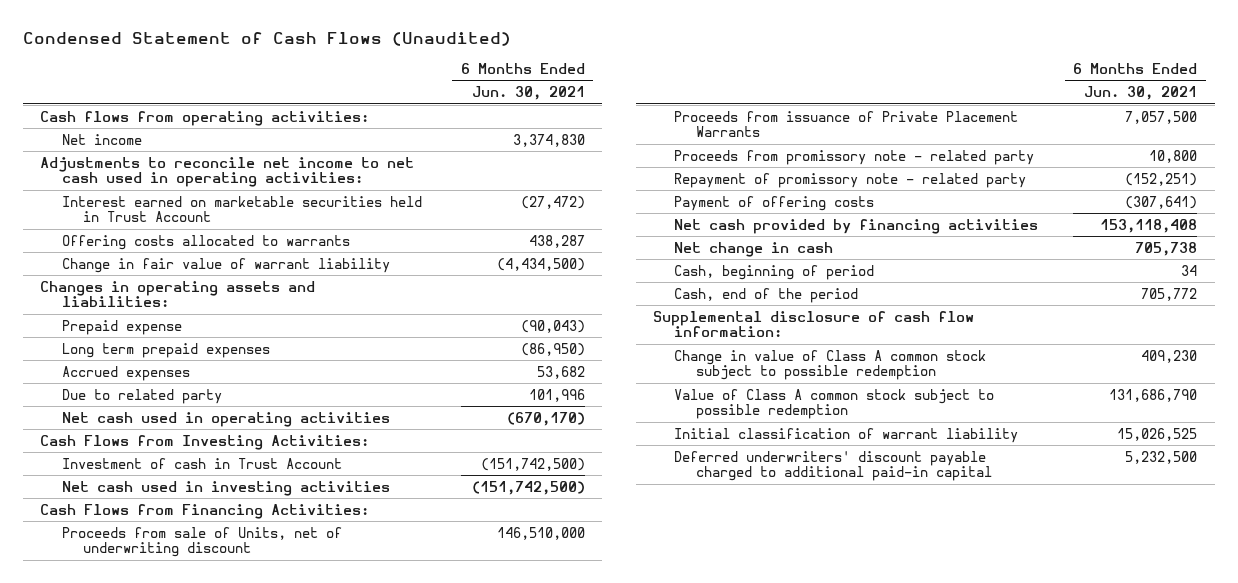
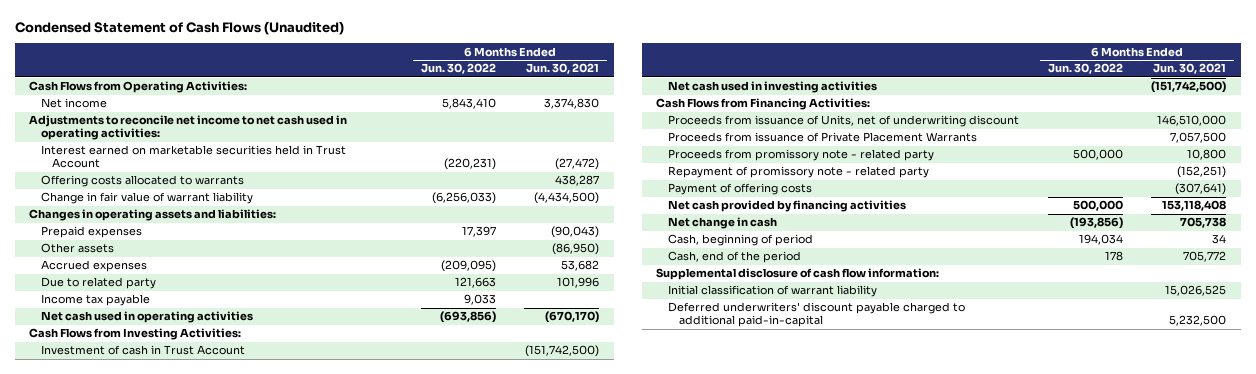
none -> [420,63,496,75] Jun. 30, 2022
[40,110,370,126] Cash flows from operating activities: -> [29,81,248,94] Cash Flows from Operating Activities:
[61,319,182,335] Prepaid expense -> [40,226,142,239] Prepaid expenses
[61,342,270,358] Long term prepaid expenses -> [40,243,114,254] Other assets
none -> [40,294,150,307] Income tax payable
[61,526,342,558] Proceeds from sale of Units, net of underwriting discount -> [667,115,1019,128] Proceeds from issuance of Units, net of underwriting discount
[674,349,987,381] Change in value of Class A common stock subject to possible redemption -> none
[674,388,995,420] Value of Class A common stock subject to possible redemption -> none
[674,450,992,482] Deferred underwriters' discount payable charged to additional paid-in capital -> [667,302,965,328] Deferred underwriters' discount payable charged to additional paid-in-capital

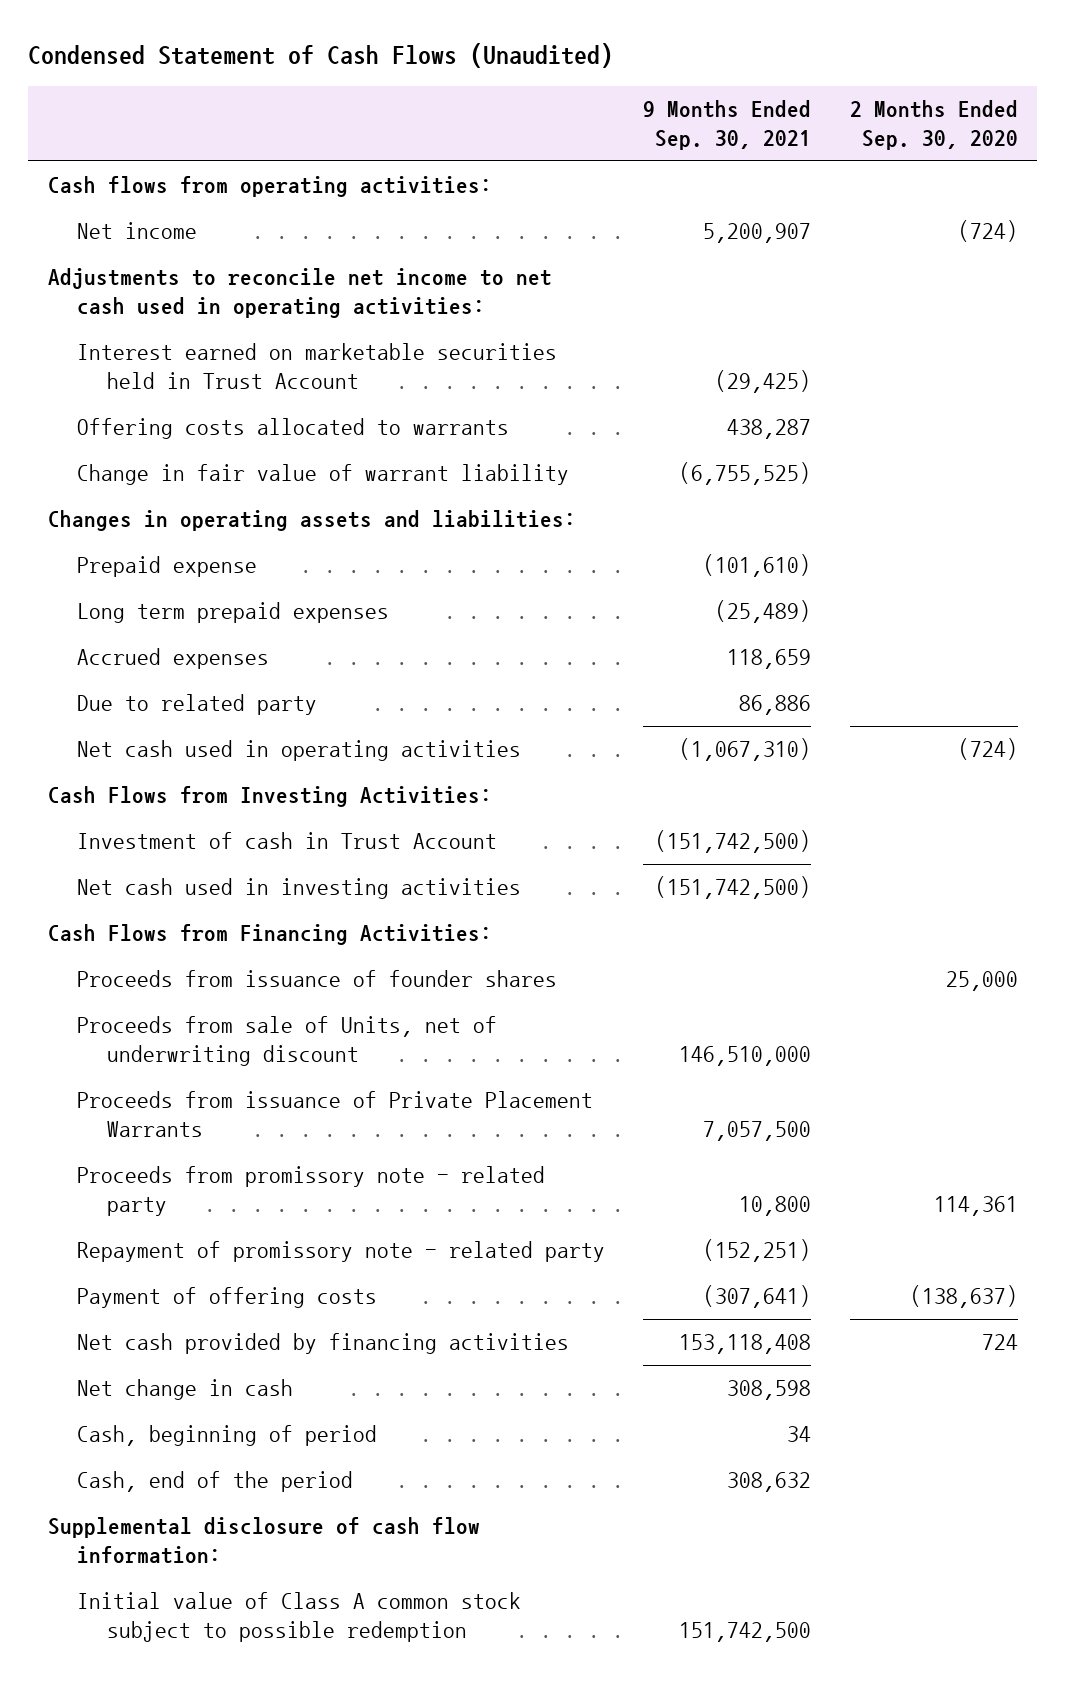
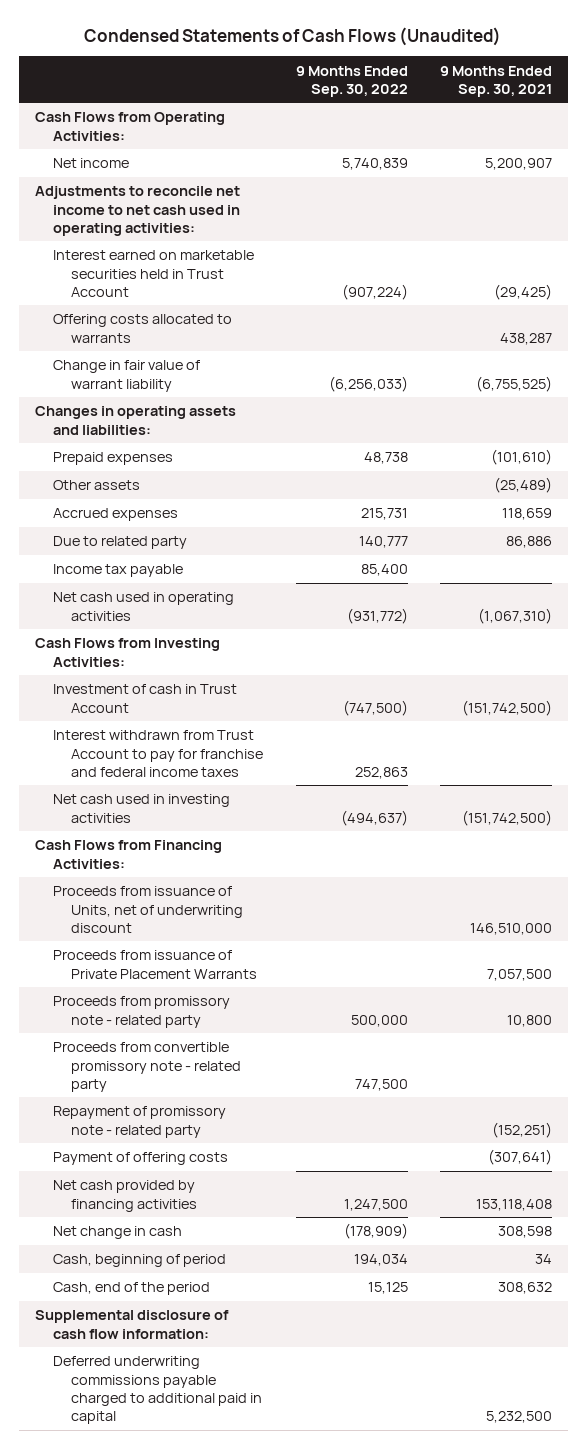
[28,43,614,69] Condensed Statement of Cash Flows (Unaudited) -> [84,26,502,46] Condensed Statements of Cash Flows (Unaudited)
[849,100,1018,151] 2 Months Ended Sep. 30, 2020 -> none
none -> [295,65,408,97] 9 Months Ended Sep. 30, 2022
[47,176,492,198] Cash flows from operating activities: -> [34,112,225,141] Cash Flows from Operating Activities:
[77,556,258,578] Prepaid expense -> [53,452,174,466] Prepaid expenses
[77,602,390,624] Long term prepaid expenses -> [53,480,141,491] Other assets
none -> [53,564,184,578] Income tax payable
none -> [53,730,264,777] Interest withdrawn from Trust Account to pay for franchise and federal income taxes
[77,970,558,988] Proceeds from issuance of founder shares -> none
[77,1016,498,1067] Proceeds from sale of Units, net of underwriting discount -> [53,886,244,933] Proceeds from issuance of Units, net of underwriting discount
none -> [53,1042,242,1092] Proceeds from convertible promissory note - related party
[77,1592,522,1643] Initial value of Class A common stock subject to possible redemption -> none
none -> [53,1356,263,1424] Deferred underwriting commissions payable charged to additional paid in capital

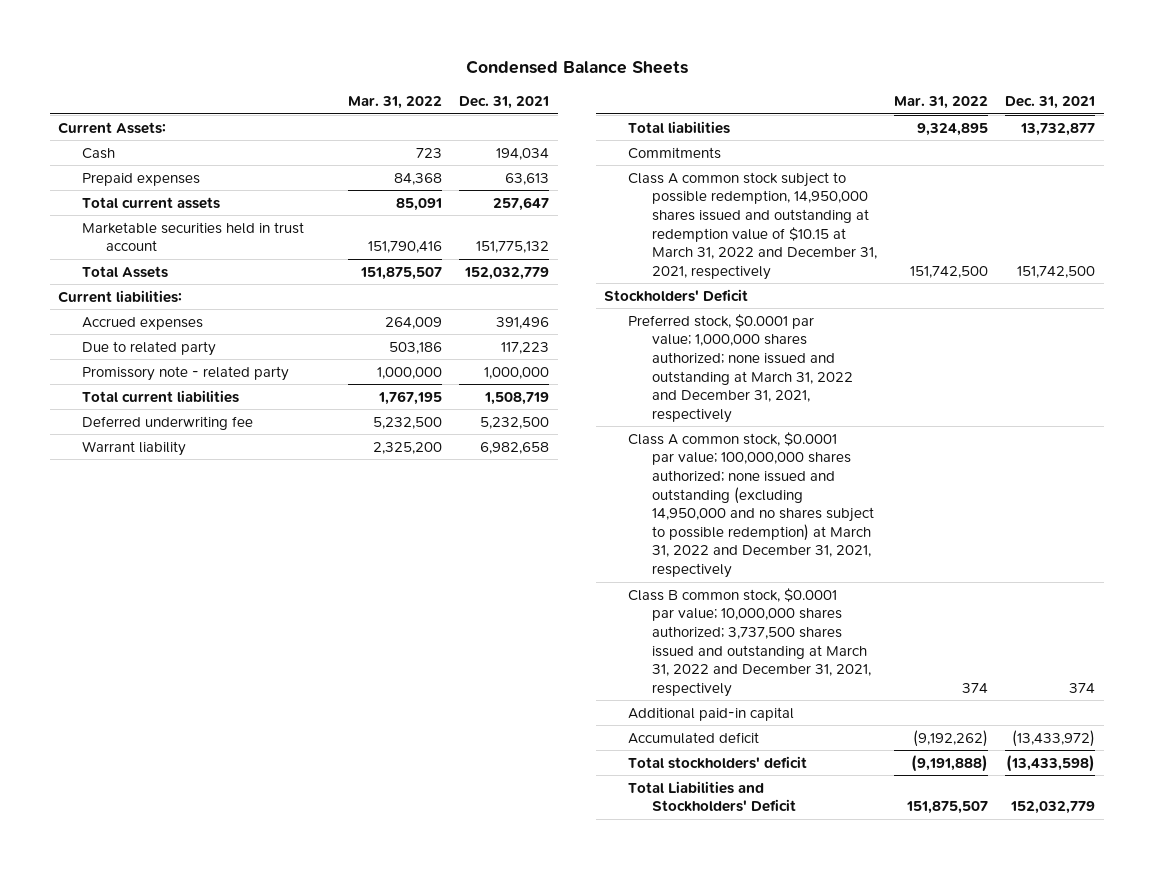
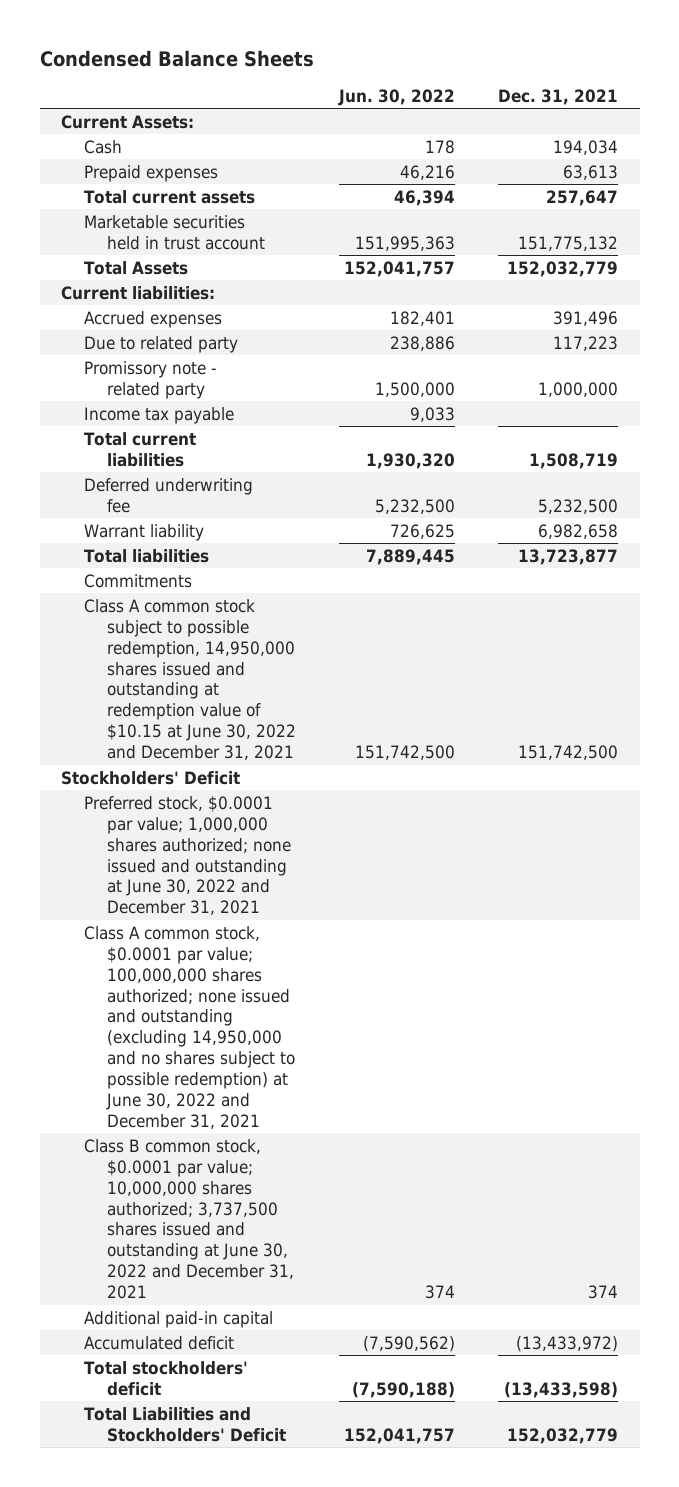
[348,96,443,110] Mar. 31, 2022 -> none
none -> [338,89,456,107] Jun. 30, 2022
none -> [84,406,235,424] Income tax payable
[1020,122,1096,136] 13,732,877 -> [518,548,619,565] 13,723,877
[628,171,878,280] Class A common stock subject to possible redemption, 14,950,000 shares issued and outstanding at redemption value of $10.15 at March 31, 2022 and December 31, 2021, respectively -> [84,598,297,761] Class A common stock subject to possible redemption, 14,950,000 shares issued and outstanding at redemption value of $10.15 at June 30, 2022 and December 31, 2021
[628,313,854,423] Preferred stock, $0.0001 par value; 1,000,000 shares authorized; none issued and outstanding at March 31, 2022 and December 31, 2021, respectively -> [84,795,292,916] Preferred stock, $0.0001 par value; 1,000,000 shares authorized; none issued and outstanding at June 30, 2022 and December 31, 2021
[628,431,875,578] Class A common stock, $0.0001 par value; 100,000,000 shares authorized; none issued and outstanding (excluding 14,950,000 and no shares subject to possible redemption) at March 31, 2022 and December 31, 2021, respectively -> [84,925,296,1130] Class A common stock, $0.0001 par value; 100,000,000 shares authorized; none issued and outstanding (excluding 14,950,000 and no shares subject to possible redemption) at June 30, 2022 and December 31, 2021
[628,587,872,697] Class B common stock, $0.0001 par value; 10,000,000 shares authorized; 3,737,500 shares issued and outstanding at March 31, 2022 and December 31, 2021, respectively -> [84,1138,295,1300] Class B common stock, $0.0001 par value; 10,000,000 shares authorized; 3,737,500 shares issued and outstanding at June 30, 2022 and December 31, 2021

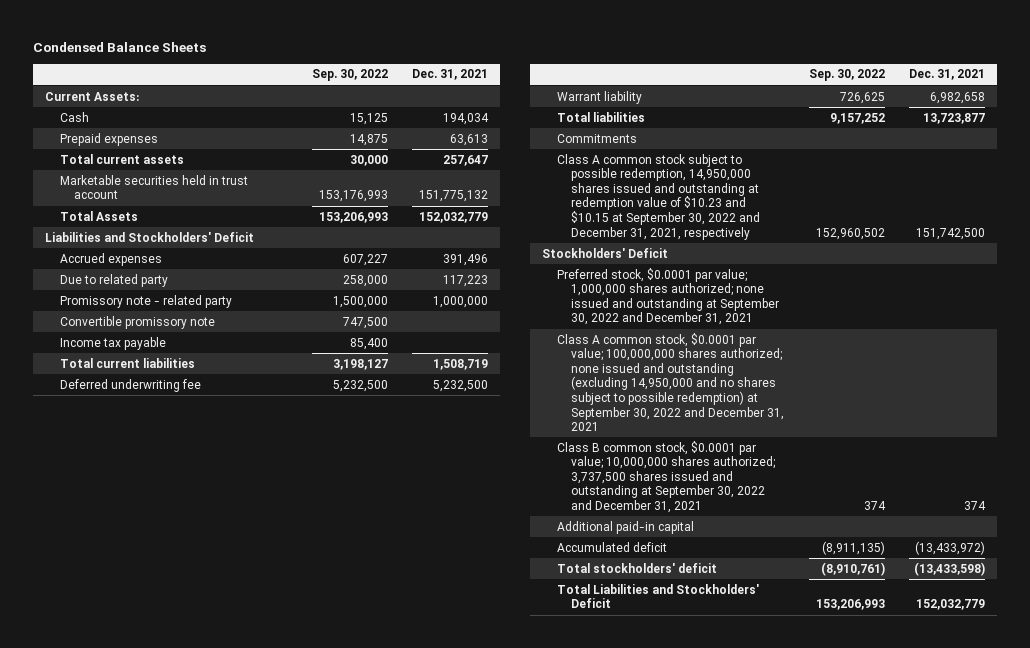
[338,89,456,107] Jun. 30, 2022 -> none
none -> [311,69,388,82] Sep. 30, 2022
[61,285,216,300] Current liabilities: -> none
none -> [45,231,255,242] Liabilities and Stockholders' Deficit
none -> [59,315,215,329] Convertible promissory note
[84,598,297,761] Class A common stock subject to possible redemption, 14,950,000 shares issued and outstanding at redemption value of $10.15 at June 30, 2022 and December 31, 2021 -> [556,153,761,240] Class A common stock subject to possible redemption, 14,950,000 shares issued and outstanding at redemption value of $10.23 and $10.15 at September 30, 2022 and December 31, 2021, respectively
[84,795,292,916] Preferred stock, $0.0001 par value; 1,000,000 shares authorized; none issued and outstanding at June 30, 2022 and December 31, 2021 -> [556,267,780,326] Preferred stock, $0.0001 par value; 1,000,000 shares authorized; none issued and outstanding at September 30, 2022 and December 31, 2021
[84,925,296,1130] Class A common stock, $0.0001 par value; 100,000,000 shares authorized; none issued and outstanding (excluding 14,950,000 and no shares subject to possible redemption) at June 30, 2022 and December 31, 2021 -> [556,332,785,432] Class A common stock, $0.0001 par value; 100,000,000 shares authorized; none issued and outstanding (excluding 14,950,000 and no shares subject to possible redemption) at September 30, 2022 and December 31, 2021
[84,1138,295,1300] Class B common stock, $0.0001 par value; 10,000,000 shares authorized; 3,737,500 shares issued and outstanding at June 30, 2022 and December 31, 2021 -> [556,440,776,514] Class B common stock, $0.0001 par value; 10,000,000 shares authorized; 3,737,500 shares issued and outstanding at September 30, 2022 and December 31, 2021

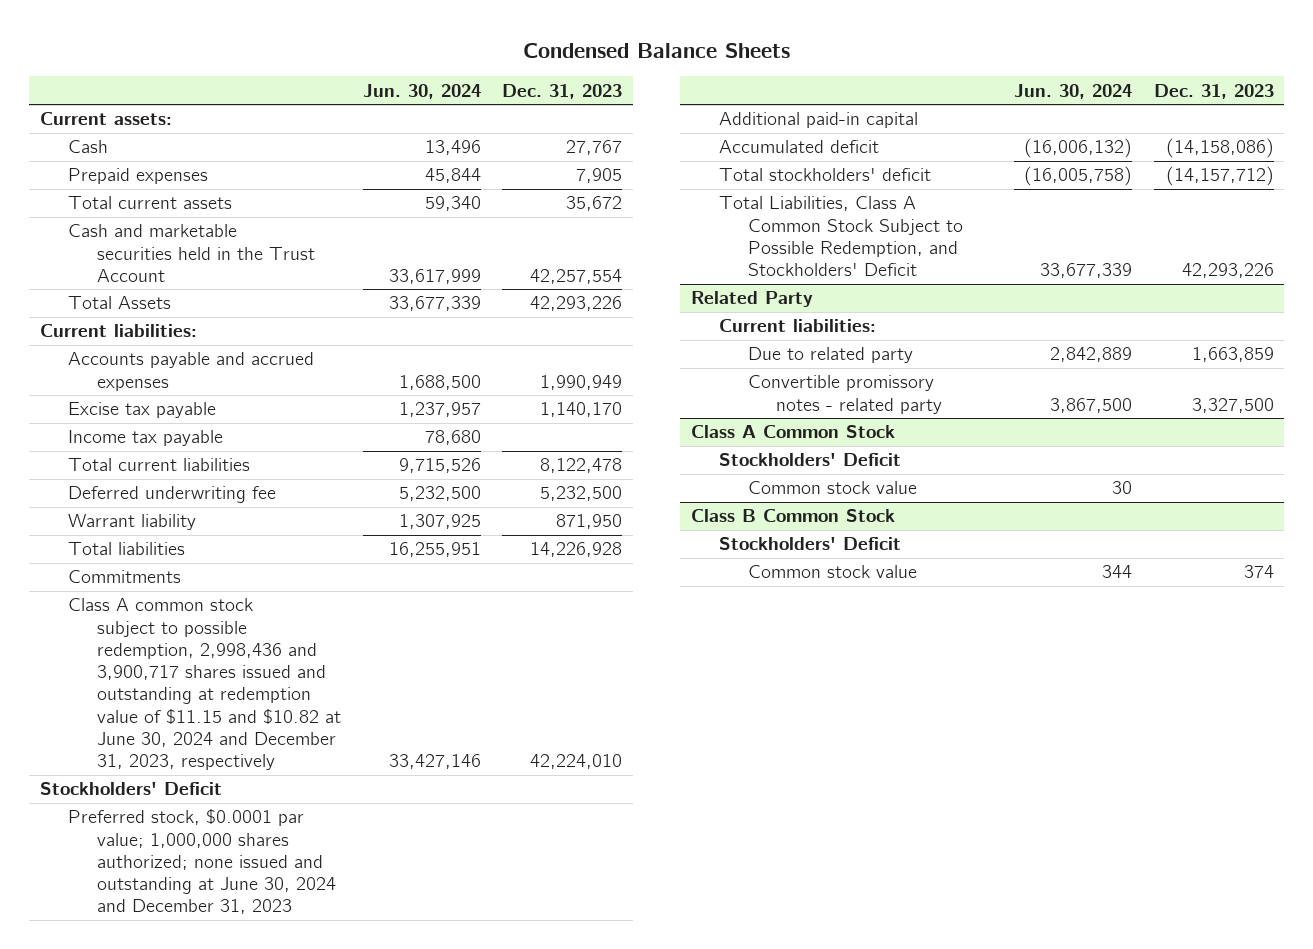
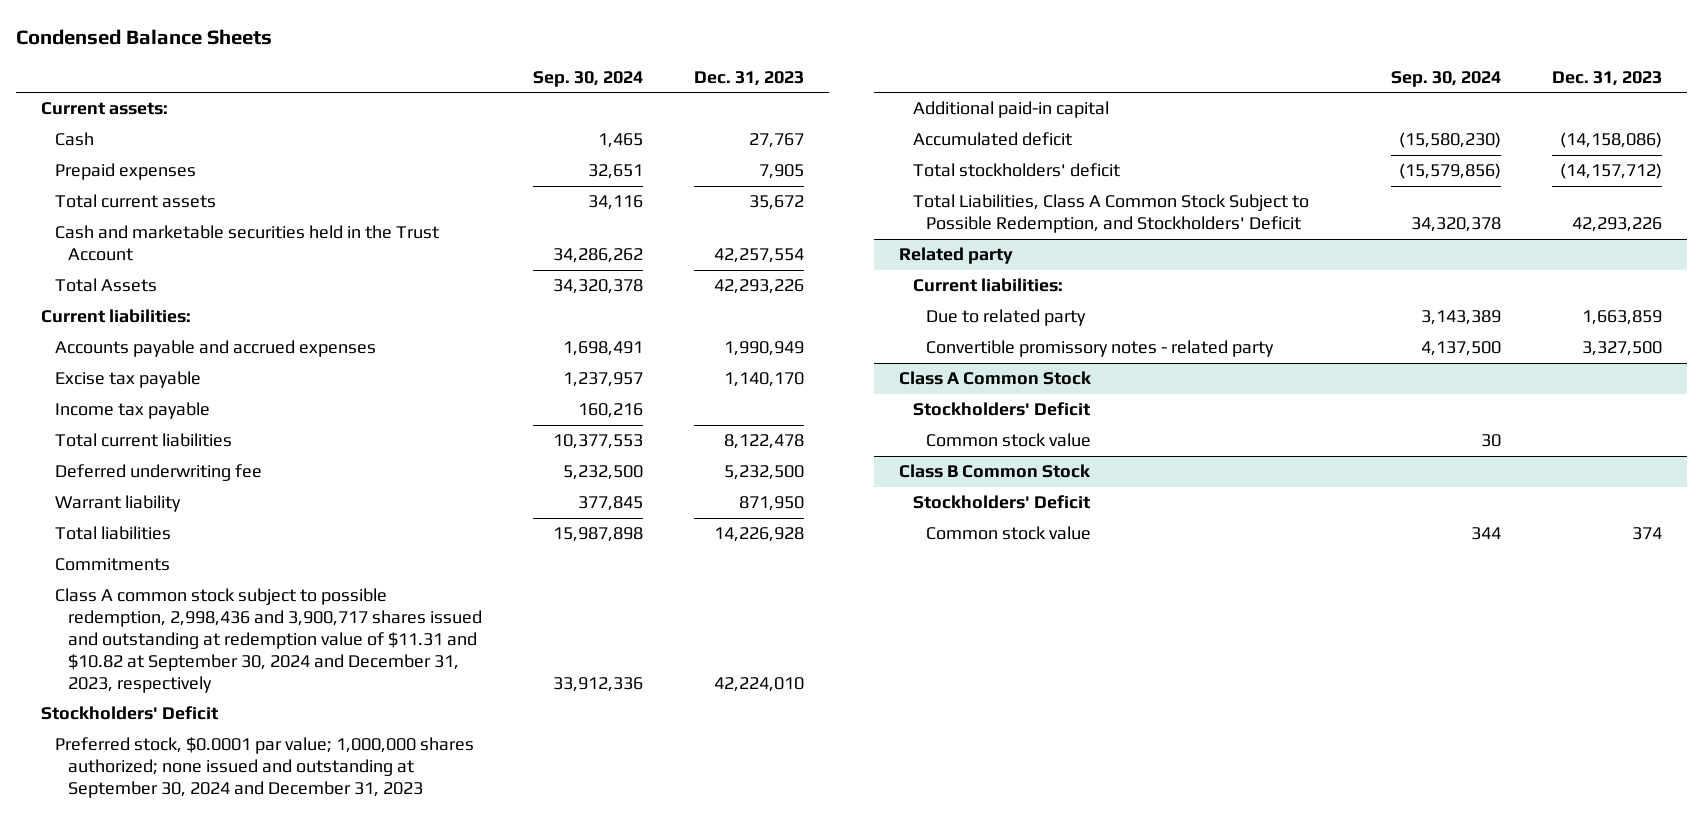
[362,83,481,99] Jun. 30, 2024 -> none
none -> [533,70,644,87] Sep. 30, 2024
[68,598,341,771] Class A common stock subject to possible redemption, 2,998,436 and 3,900,717 shares issued and outstanding at redemption value of $11.15 and $10.82 at June 30, 2024 and December 31, 2023, respectively -> [54,588,483,694] Class A common stock subject to possible redemption, 2,998,436 and 3,900,717 shares issued and outstanding at redemption value of $11.31 and $10.82 at September 30, 2024 and December 31, 2023, respectively
[68,809,336,915] Preferred stock, $0.0001 par value; 1,000,000 shares authorized; none issued and outstanding at June 30, 2024 and December 31, 2023 -> [54,737,474,799] Preferred stock, $0.0001 par value; 1,000,000 shares authorized; none issued and outstanding at September 30, 2024 and December 31, 2023
[690,291,813,308] Related Party -> [899,247,1014,265] Related party

